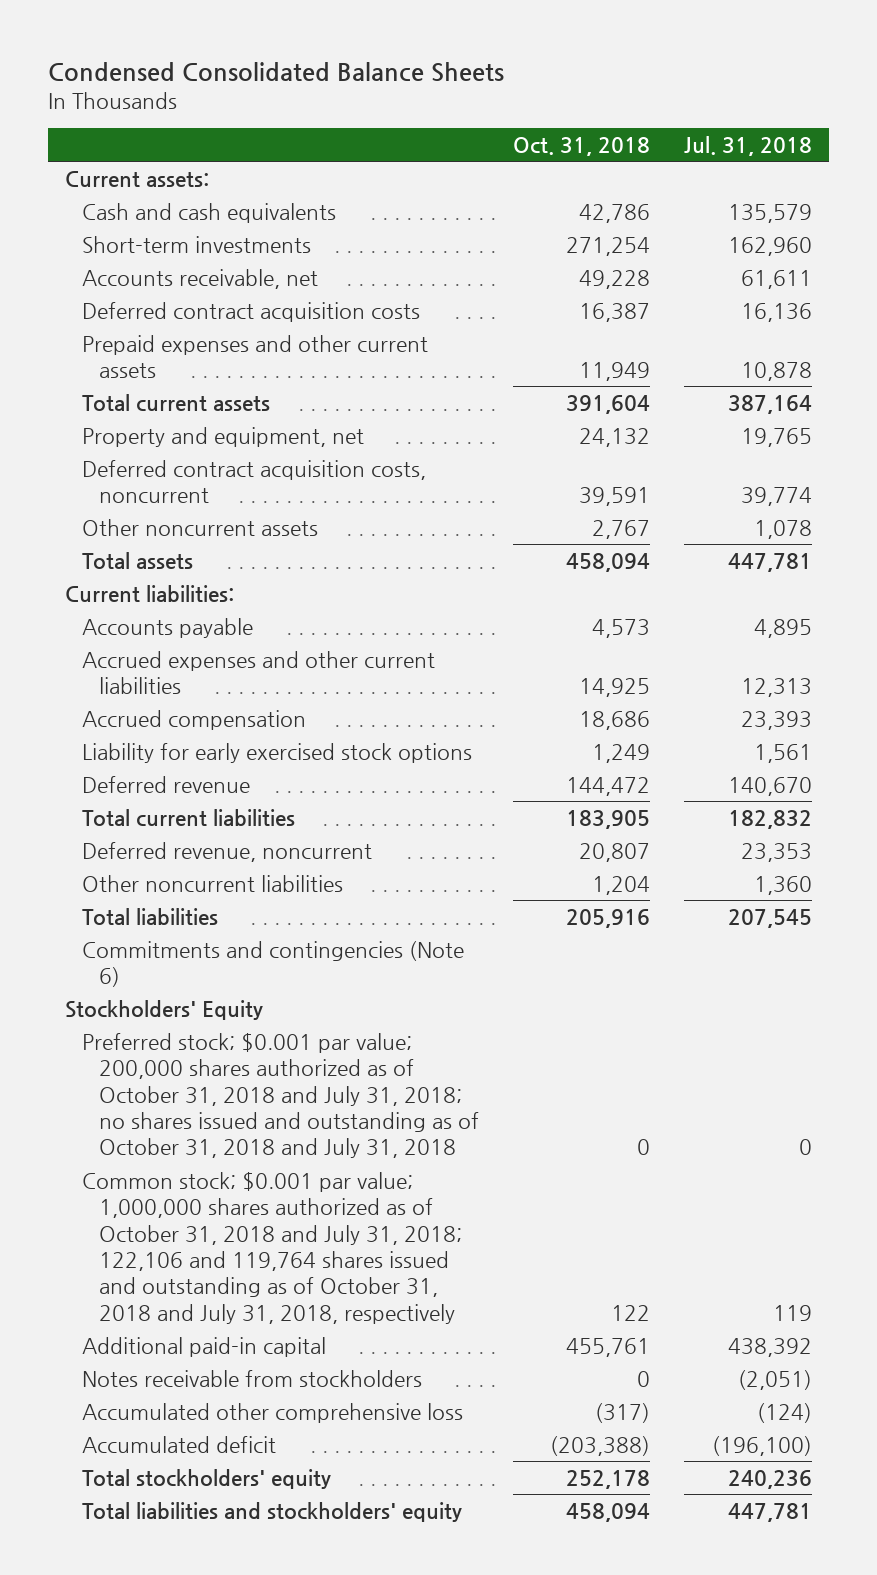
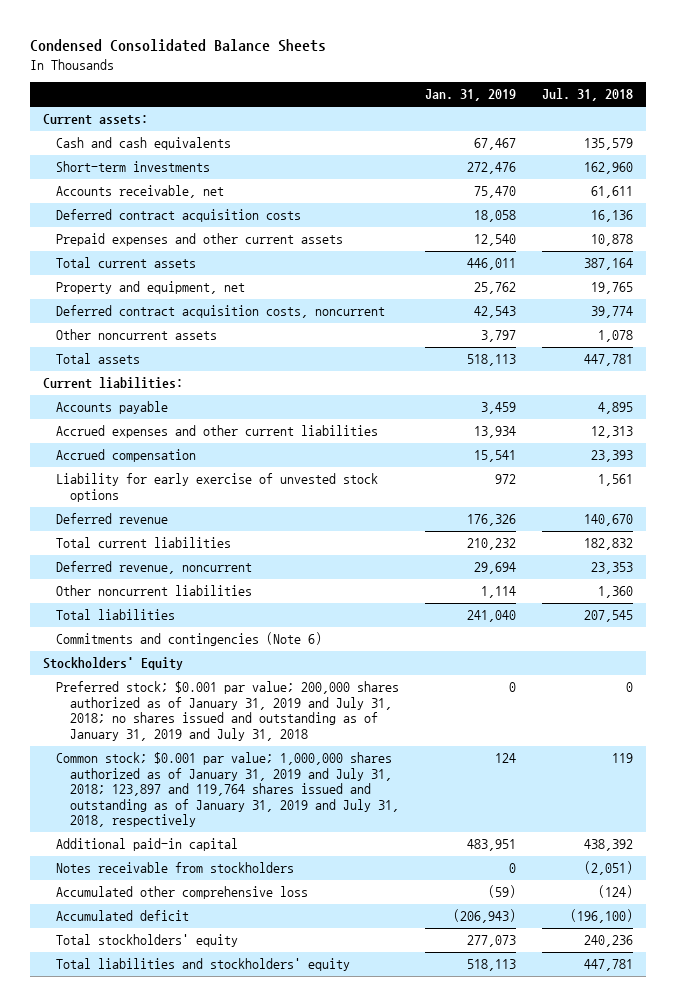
[513,137,651,157] Oct. 31, 2018 -> none
none -> [425,89,517,102] Jan. 31, 2019
[82,742,473,763] Liability for early exercised stock options -> [56,473,379,502] Liability for early exercise of unvested stock options
[82,1032,480,1159] Preferred stock; $0.001 par value; 200,000 shares authorized as of October 31, 2018 and July 31, 2018; no shares issued and outstanding as of October 31, 2018 and July 31, 2018 -> [56,681,400,741] Preferred stock; $0.001 par value; 200,000 shares authorized as of January 31, 2019 and July 31, 2018; no shares issued and outstanding as of January 31, 2019 and July 31, 2018
[82,1171,463,1324] Common stock; $0.001 par value; 1,000,000 shares authorized as of October 31, 2018 and July 31, 2018; 122,106 and 119,764 shares issued and outstanding as of October 31, 2018 and July 31, 2018, respectively -> [56,752,400,828] Common stock; $0.001 par value; 1,000,000 shares authorized as of January 31, 2019 and July 31, 2018; 123,897 and 119,764 shares issued and outstanding as of January 31, 2019 and July 31, 2018, respectively

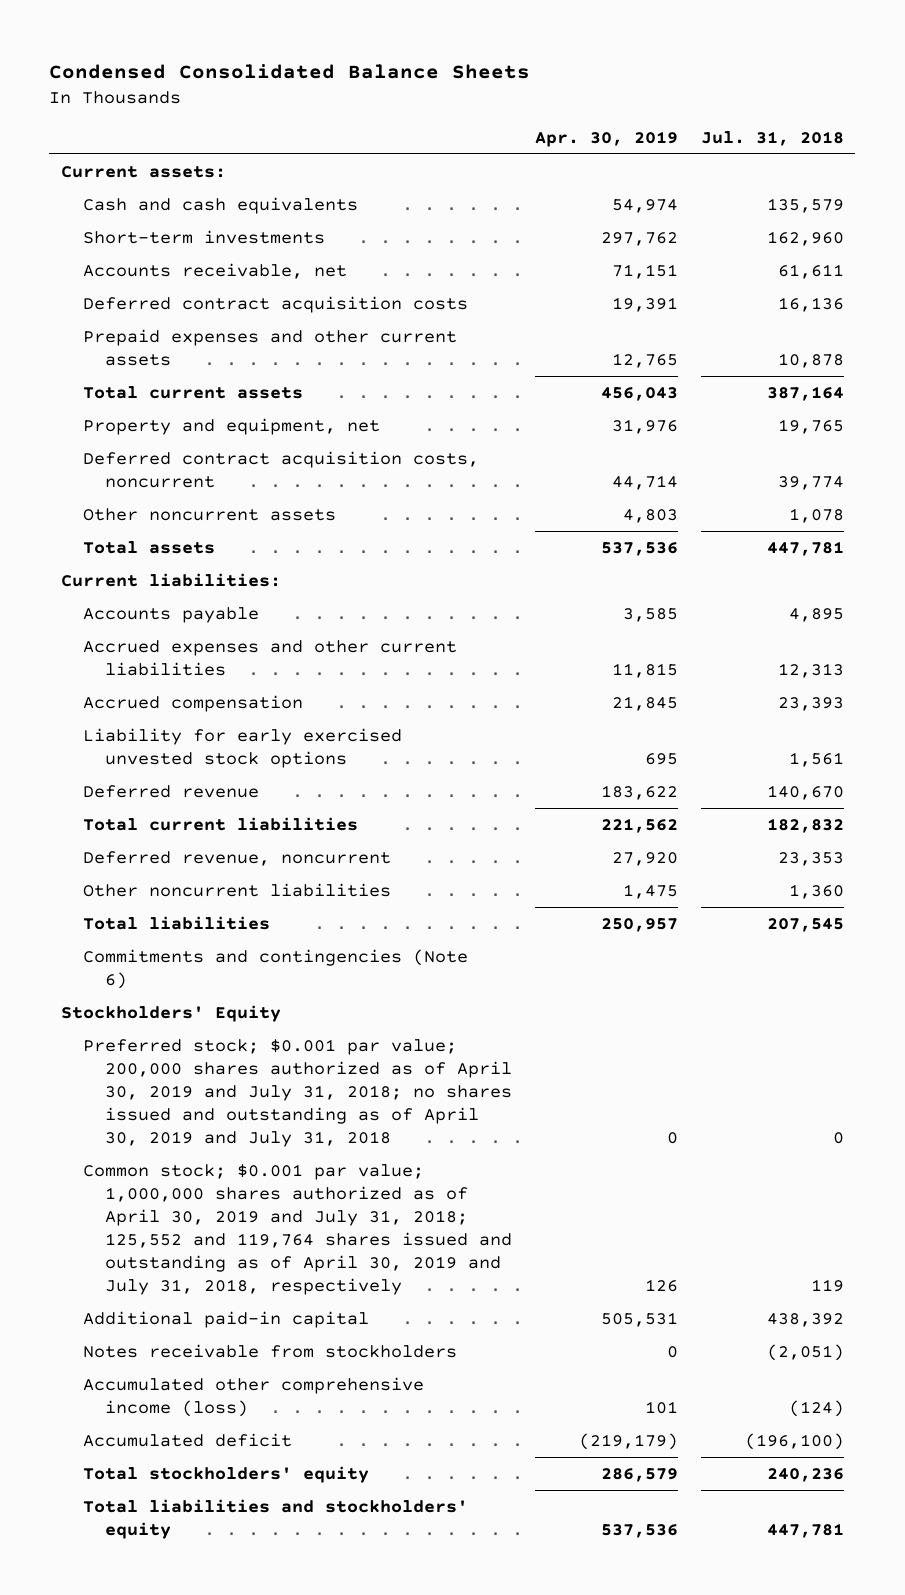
[425,89,517,102] Jan. 31, 2019 -> none
none -> [534,130,678,147] Apr. 30, 2019
[56,473,379,502] Liability for early exercise of unvested stock options -> [82,727,402,768] Liability for early exercised unvested stock options
[56,681,400,741] Preferred stock; $0.001 par value; 200,000 shares authorized as of January 31, 2019 and July 31, 2018; no shares issued and outstanding as of January 31, 2019 and July 31, 2018 -> [82,1038,512,1148] Preferred stock; $0.001 par value; 200,000 shares authorized as of April 30, 2019 and July 31, 2018; no shares issued and outstanding as of April 30, 2019 and July 31, 2018
[56,752,400,828] Common stock; $0.001 par value; 1,000,000 shares authorized as of January 31, 2019 and July 31, 2018; 123,897 and 119,764 shares issued and outstanding as of January 31, 2019 and July 31, 2018, respectively -> [82,1163,512,1296] Common stock; $0.001 par value; 1,000,000 shares authorized as of April 30, 2019 and July 31, 2018; 125,552 and 119,764 shares issued and outstanding as of April 30, 2019 and July 31, 2018, respectively
[56,886,309,900] Accumulated other comprehensive loss -> [82,1376,424,1417] Accumulated other comprehensive income (loss)

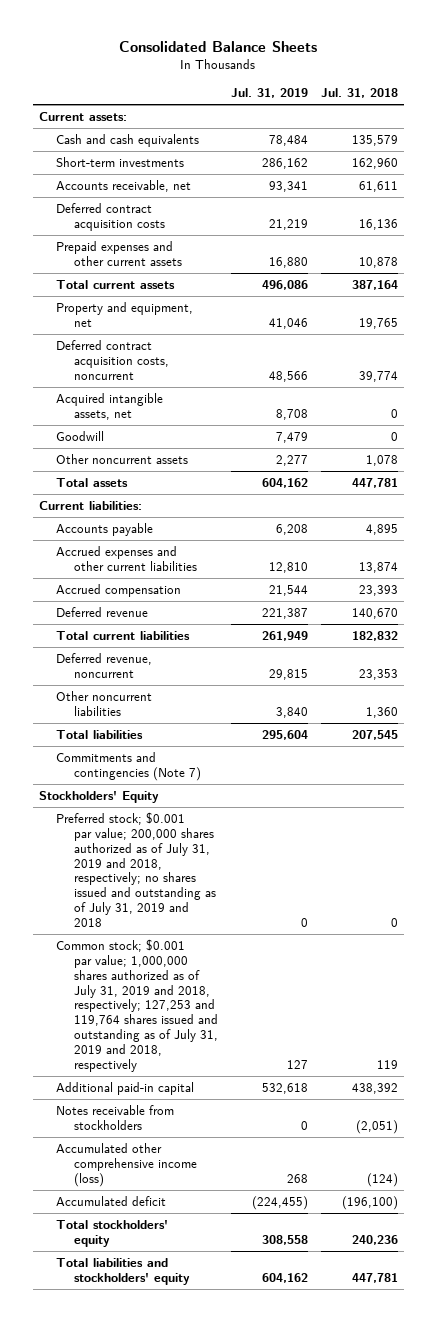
[49,63,531,79] Condensed Consolidated Balance Sheets -> [119,40,318,52] Consolidated Balance Sheets
[534,130,678,147] Apr. 30, 2019 -> none
none -> [230,88,308,99] Jul. 31, 2019
none -> [56,392,164,420] Acquired intangible assets, net
none -> [56,430,105,441] Goodwill
[777,662,844,678] 12,313 -> [358,561,398,573] 13,874
[82,727,402,768] Liability for early exercised unvested stock options -> none
[82,948,468,989] Commitments and contingencies (Note 6) -> [56,751,201,781] Commitments and contingencies (Note 7)
[82,1038,512,1148] Preferred stock; $0.001 par value; 200,000 shares authorized as of April 30, 2019 and July 31, 2018; no shares issued and outstanding as of April 30, 2019 and July 31, 2018 -> [56,811,216,928] Preferred stock; $0.001 par value; 200,000 shares authorized as of July 31, 2019 and 2018, respectively; no shares issued and outstanding as of July 31, 2019 and 2018
[82,1163,512,1296] Common stock; $0.001 par value; 1,000,000 shares authorized as of April 30, 2019 and July 31, 2018; 125,552 and 119,764 shares issued and outstanding as of April 30, 2019 and July 31, 2018, respectively -> [56,938,218,1072] Common stock; $0.001 par value; 1,000,000 shares authorized as of July 31, 2019 and 2018, respectively; 127,253 and 119,764 shares issued and outstanding as of July 31, 2019 and 2018, respectively

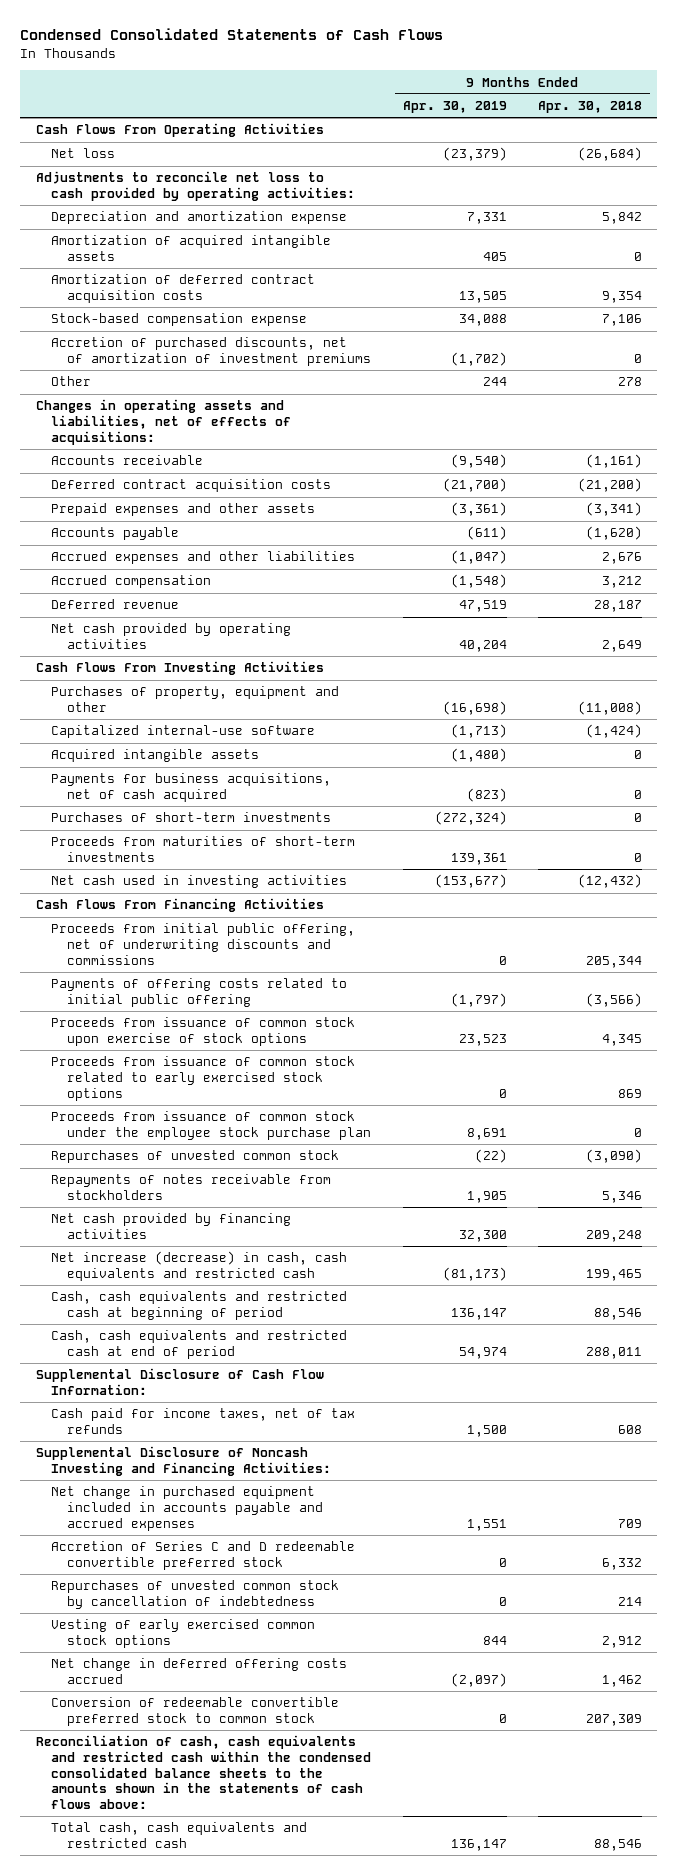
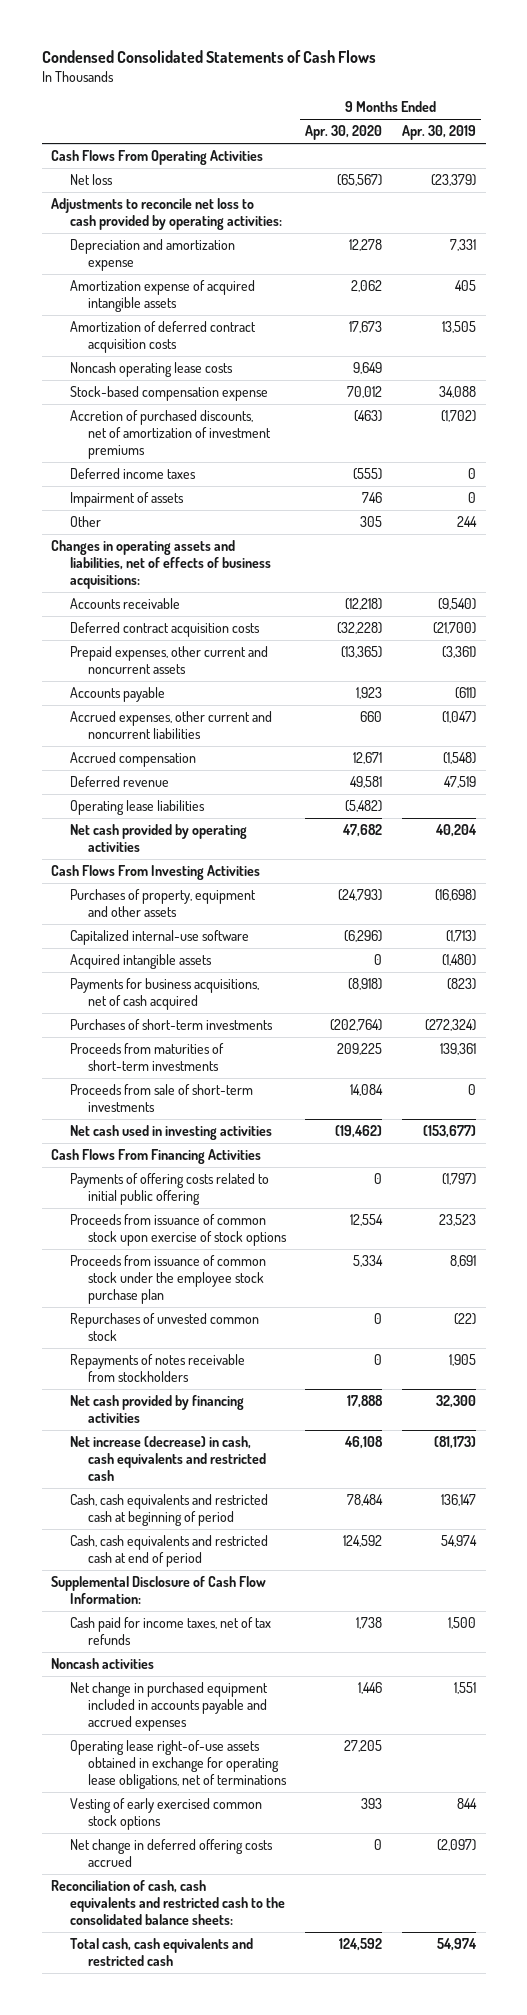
[537,101,642,114] Apr. 30, 2018 -> none
none -> [305,125,383,141] Apr. 30, 2020
[51,235,332,261] Amortization of acquired intangible assets -> [69,279,255,312] Amortization expense of acquired intangible assets
none -> [69,361,233,377] Noncash operating lease costs
none -> [69,467,196,479] Deferred income taxes
none -> [69,491,184,507] Impairment of assets
[36,399,292,445] Changes in operating assets and liabilities, net of effects of acquisitions: -> [51,539,271,589] Changes in operating assets and liabilities, net of effects of business acquisitions:
[51,503,316,517] Prepaid expenses and other assets -> [69,645,268,674] Prepaid expenses, other current and noncurrent assets
[51,551,356,565] Accrued expenses and other liabilities -> [69,710,272,739] Accrued expenses, other current and noncurrent liabilities
none -> [69,799,205,815] Operating lease liabilities
[51,686,340,712] Purchases of property, equipment and other -> [69,888,256,917] Purchases of property, equipment and other assets
none -> [69,1083,253,1112] Proceeds from sale of short-term investments
[51,923,356,965] Proceeds from initial public offering, net of underwriting discounts and commissions -> none
[51,1056,356,1101] Proceeds from issuance of common stock related to early exercised stock options -> none
[36,1446,332,1476] Supplemental Disclosure of Noncash Investing and Financing Activities: -> [51,1657,155,1669] Noncash activities
[51,1541,356,1570] Accretion of Series C and D redeemable convertible preferred stock -> none
[51,1580,340,1609] Repurchases of unvested common stock by cancellation of indebtedness -> none
none -> [69,1739,287,1789] Operating lease right-of-use assets obtained in exchange for operating lease obligations, net of terminations
[51,1697,340,1726] Conversion of redeemable convertible preferred stock to common stock -> none
[36,1735,372,1809] Reconciliation of cash, cash equivalents and restricted cash within the condensed consolidated balance sheets to the amounts shown in the statements of cash flows above: -> [51,1879,285,1925] Reconciliation of cash, cash equivalents and restricted cash to the consolidated balance sheets:
[450,1838,507,1851] 136,147 -> [436,1937,477,1951] 54,974

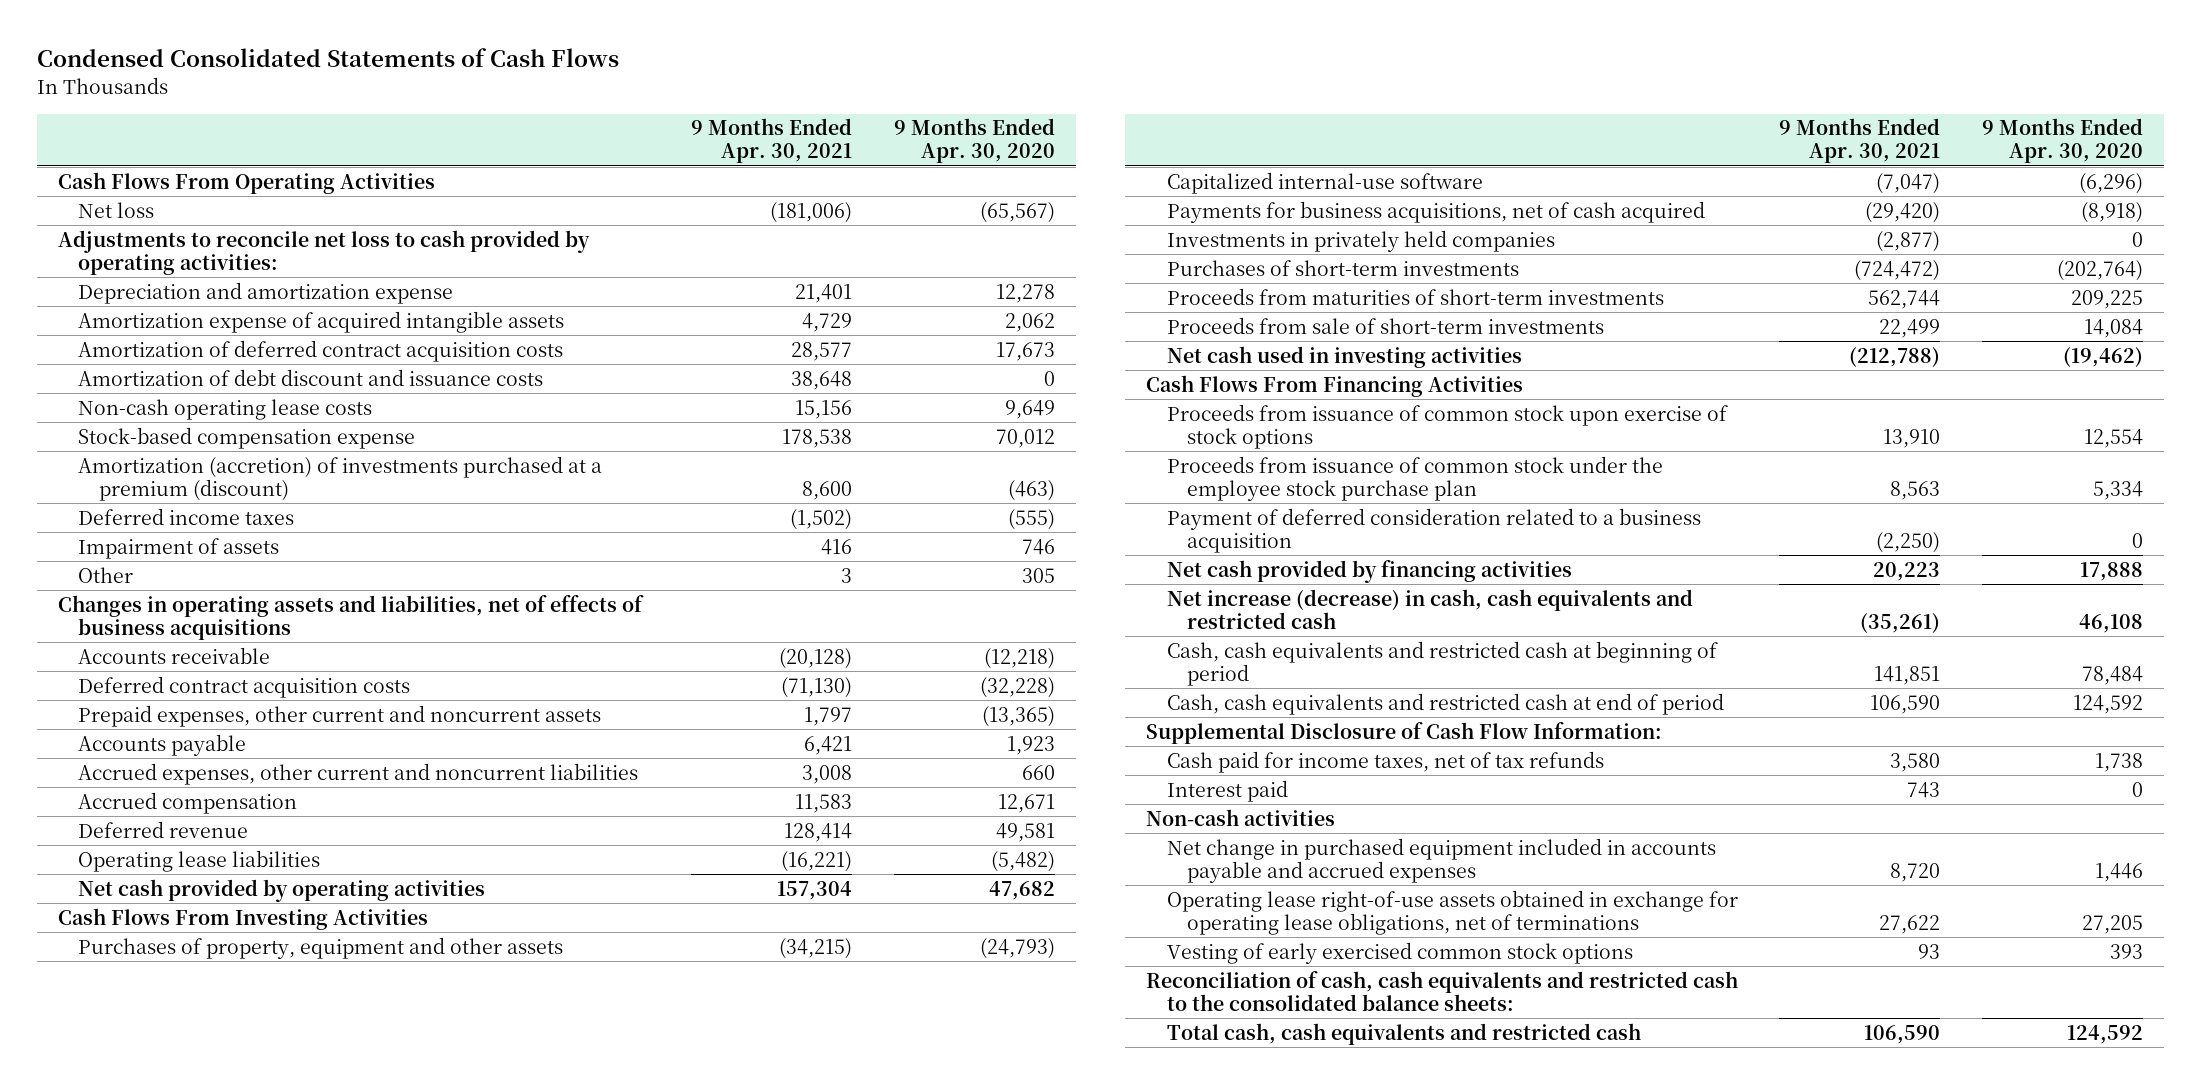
[401,125,476,141] Apr. 30, 2019 -> none
none -> [691,118,853,164] 9 Months Ended Apr. 30, 2021
none -> [78,368,544,386] Amortization of debt discount and issuance costs
[69,361,233,377] Noncash operating lease costs -> [78,398,373,420] Non-cash operating lease costs
[69,409,271,459] Accretion of purchased discounts, net of amortization of investment premiums -> [78,455,603,501] Amortization (accretion) of investments purchased at a premium (discount)
[51,539,271,589] Changes in operating assets and liabilities, net of effects of business acquisitions: -> [57,594,644,640] Changes in operating assets and liabilities, net of effects of business acquisitions
[69,953,212,969] Acquired intangible assets -> none
none -> [1166,229,1555,252] Investments in privately held companies
[69,1172,269,1205] Payments of offering costs related to initial public offering -> none
[69,1312,259,1341] Repurchases of unvested common stock -> none
[69,1353,245,1382] Repayments of notes receivable from stockholders -> none
none -> [1166,507,1701,553] Payment of deferred consideration related to a business acquisition
none -> [1166,779,1288,802] Interest paid
[51,1657,155,1669] Noncash activities -> [1145,808,1335,826] Non-cash activities
[69,1838,273,1867] Net change in deferred offering costs accrued -> none

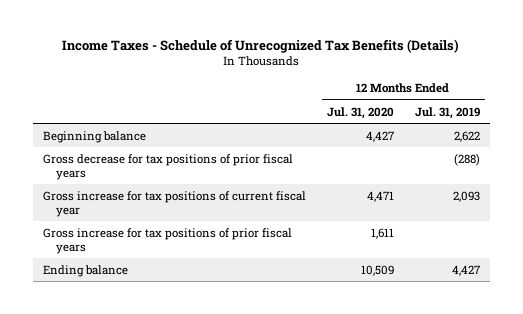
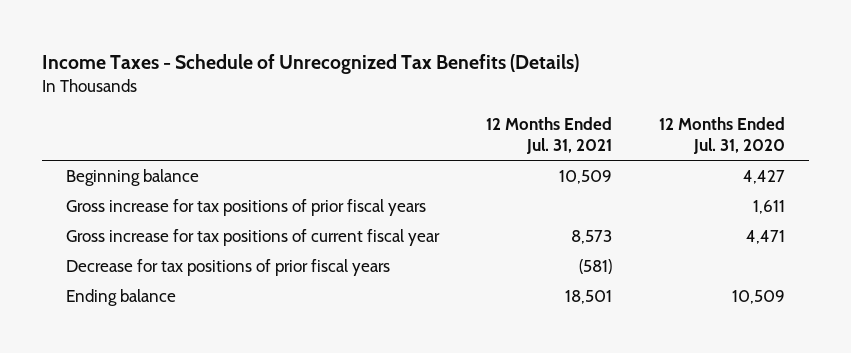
[414,106,480,119] Jul. 31, 2019 -> none
none -> [486,116,613,155] 12 Months Ended Jul. 31, 2021
[43,153,294,180] Gross decrease for tax positions of prior fiscal years -> none
[43,190,307,217] Gross increase for tax positions of current fiscal year -> [65,229,440,247] Gross increase for tax positions of current fiscal year
none -> [65,259,390,277] Decrease for tax positions of prior fiscal years

